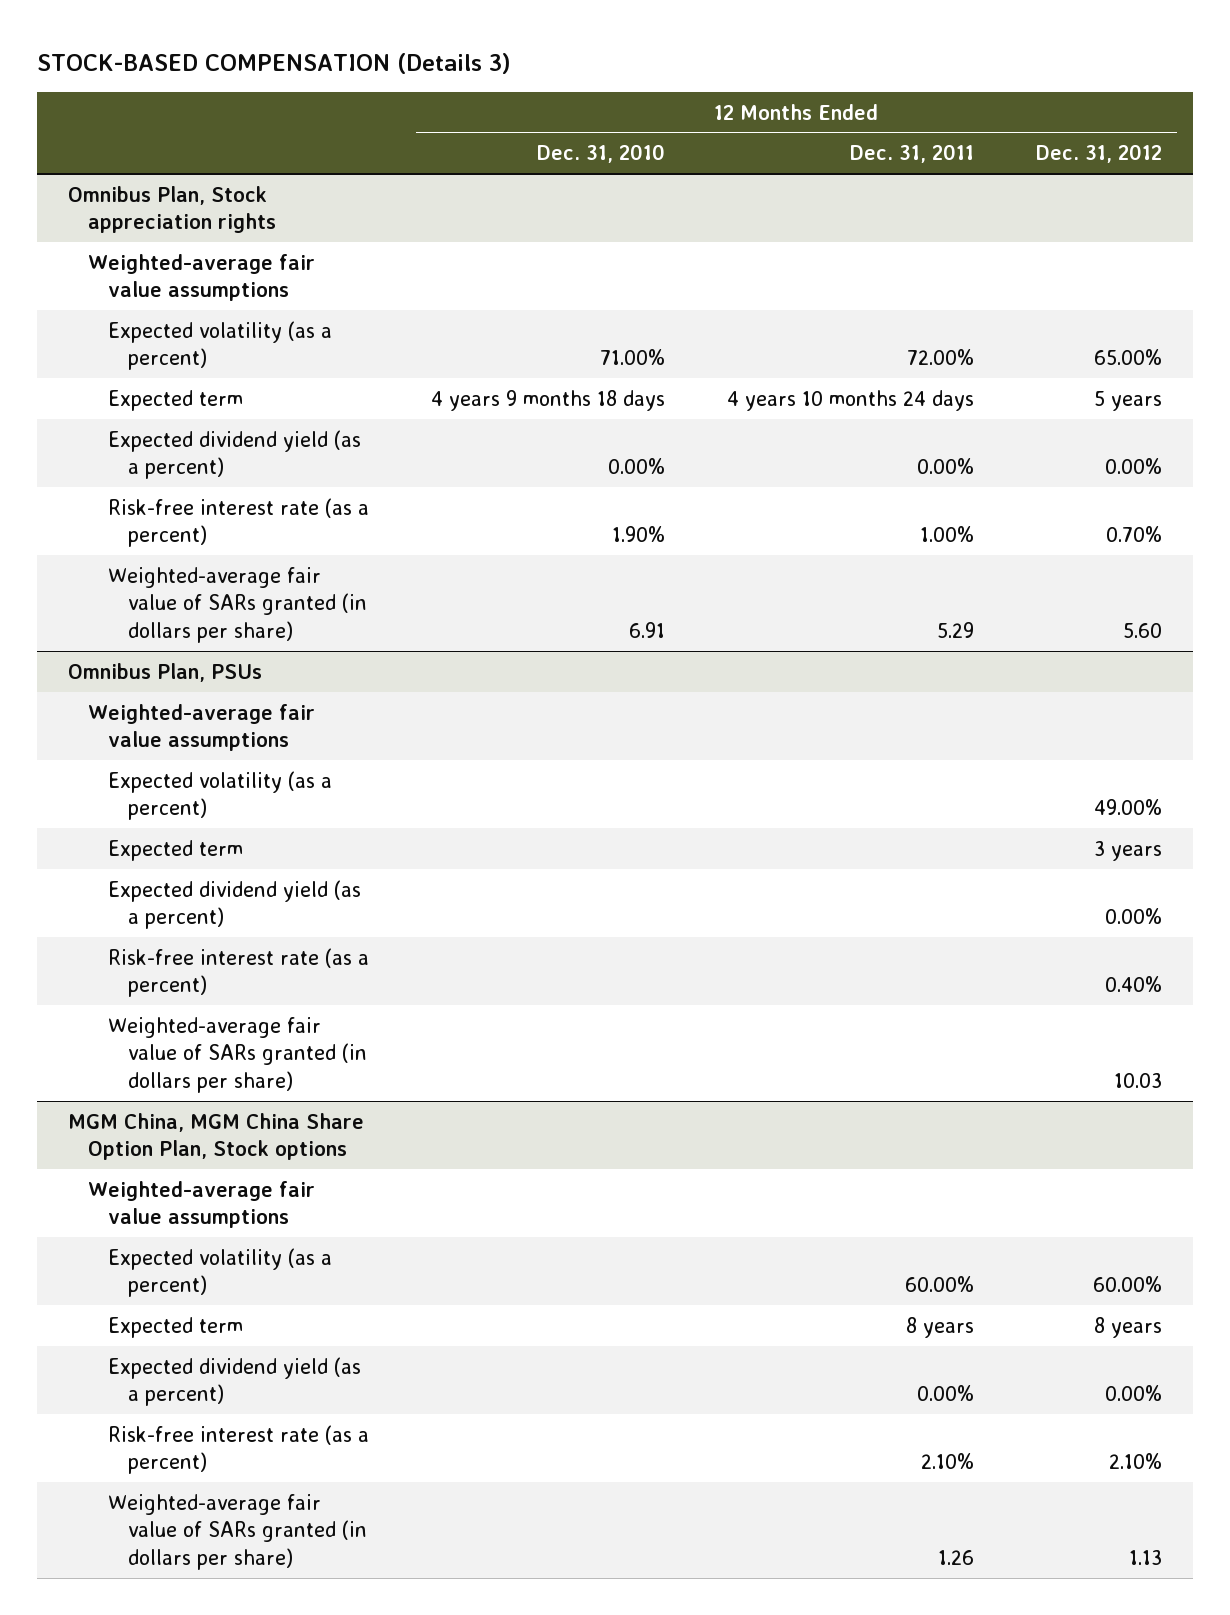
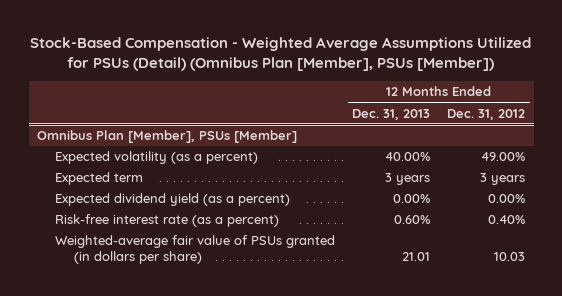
[37,52,512,74] STOCK-BASED COMPENSATION (Details 3) -> [30,37,532,72] Stock-Based Compensation - Weighted Average Assumptions Utilized for PSUs (Detail) (Omnibus Plan [Member], PSUs [Member])
[536,144,665,164] Dec. 31, 2010 -> none
[849,144,974,164] Dec. 31, 2011 -> none
none -> [352,108,431,120] Dec. 31, 2013
[68,185,277,234] Omnibus Plan, Stock appreciation rights -> none
[88,253,316,302] Weighted-average fair value assumptions -> none
[108,320,333,371] Expected volatility (as a percent) -> none
[108,389,244,411] Expected term -> none
[108,429,362,480] Expected dividend yield (as a percent) -> none
[108,497,370,548] Risk-free interest rate (as a percent) -> none
[108,566,368,643] Weighted-average fair value of SARs granted (in dollars per share) -> none
[88,703,316,752] Weighted-average fair value assumptions -> none
[68,662,263,682] Omnibus Plan, PSUs -> [37,130,298,144] Omnibus Plan [Member], PSUs [Member]
[68,1112,365,1161] MGM China, MGM China Share Option Plan, Stock options -> none
[88,1180,316,1229] Weighted-average fair value assumptions -> none
[108,1247,333,1298] Expected volatility (as a percent) -> none
[108,1316,244,1338] Expected term -> none
[108,1356,362,1407] Expected dividend yield (as a percent) -> none
[108,1424,370,1475] Risk-free interest rate (as a percent) -> none
[108,1493,368,1570] Weighted-average fair value of SARs granted (in dollars per share) -> none
[108,1016,368,1093] Weighted-average fair value of SARs granted (in dollars per share) -> [55,235,336,264] Weighted-average fair value of PSUs granted (in dollars per share)

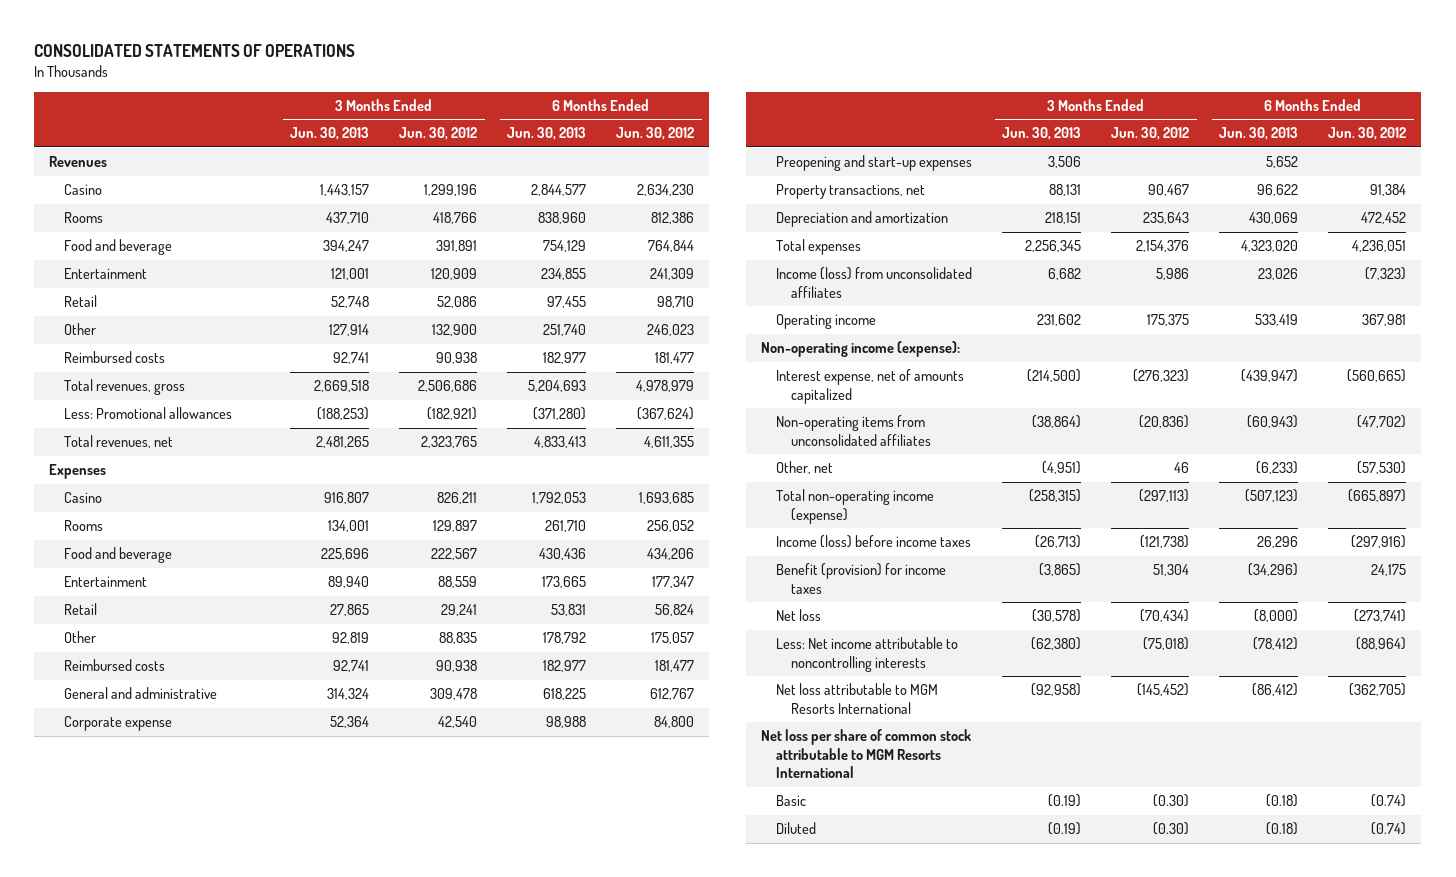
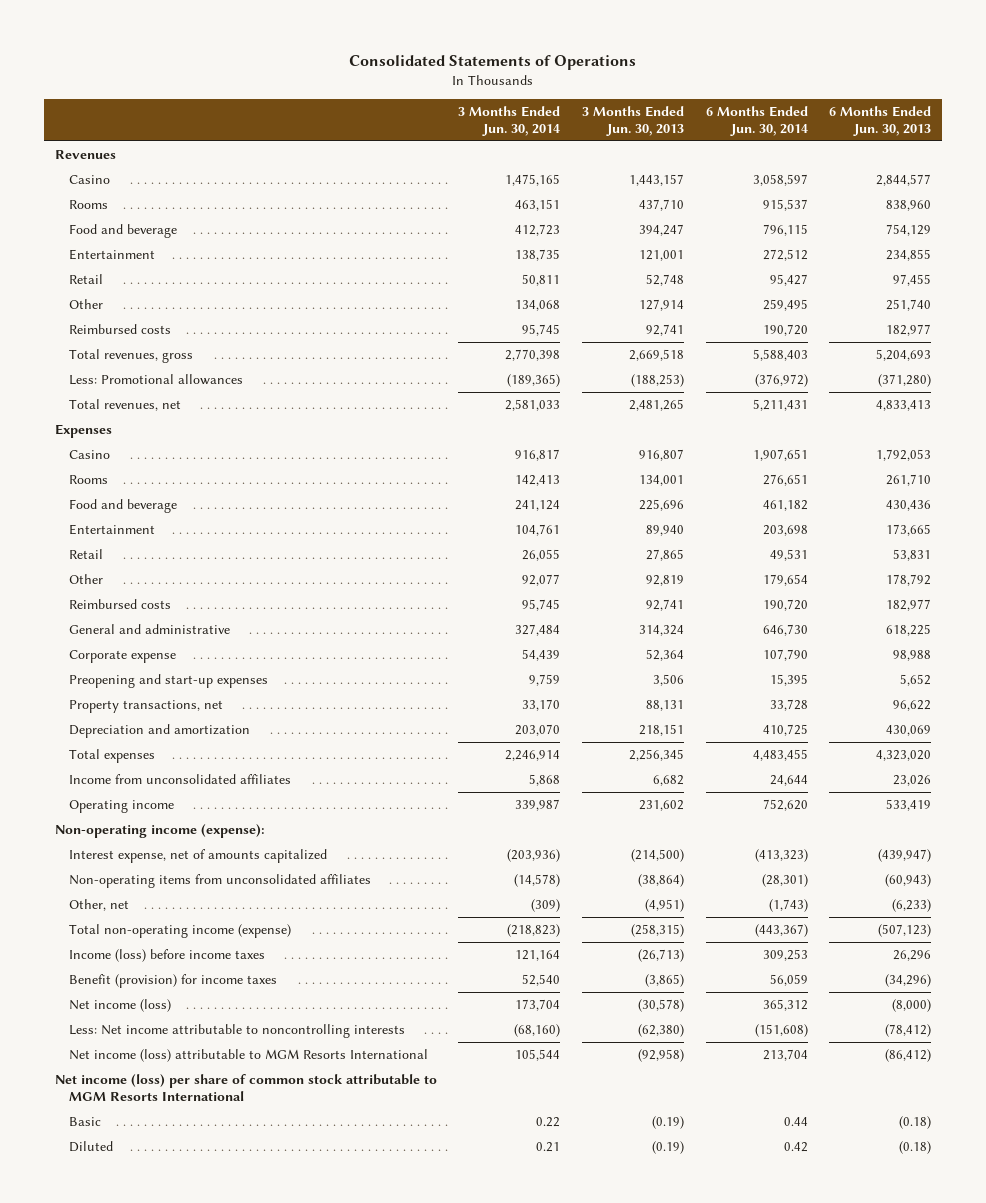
[34,44,356,58] CONSOLIDATED STATEMENTS OF OPERATIONS -> [349,54,637,70] Consolidated Statements of Operations
[399,127,478,141] Jun. 30, 2012 -> none
[616,127,695,141] Jun. 30, 2012 -> none
none -> [458,105,561,136] 3 Months Ended Jun. 30, 2014
none -> [705,105,808,136] 6 Months Ended Jun. 30, 2014
[776,267,973,298] Income (loss) from unconsolidated affiliates -> [68,774,291,785] Income from unconsolidated affiliates
[776,609,822,622] Net loss -> [68,999,171,1013] Net income (loss)
[776,683,939,714] Net loss attributable to MGM Resorts International -> [68,1049,428,1063] Net income (loss) attributable to MGM Resorts International
[761,729,972,779] Net loss per share of common stock attributable to MGM Resorts International -> [54,1074,437,1102] Net income (loss) per share of common stock attributable to MGM Resorts International

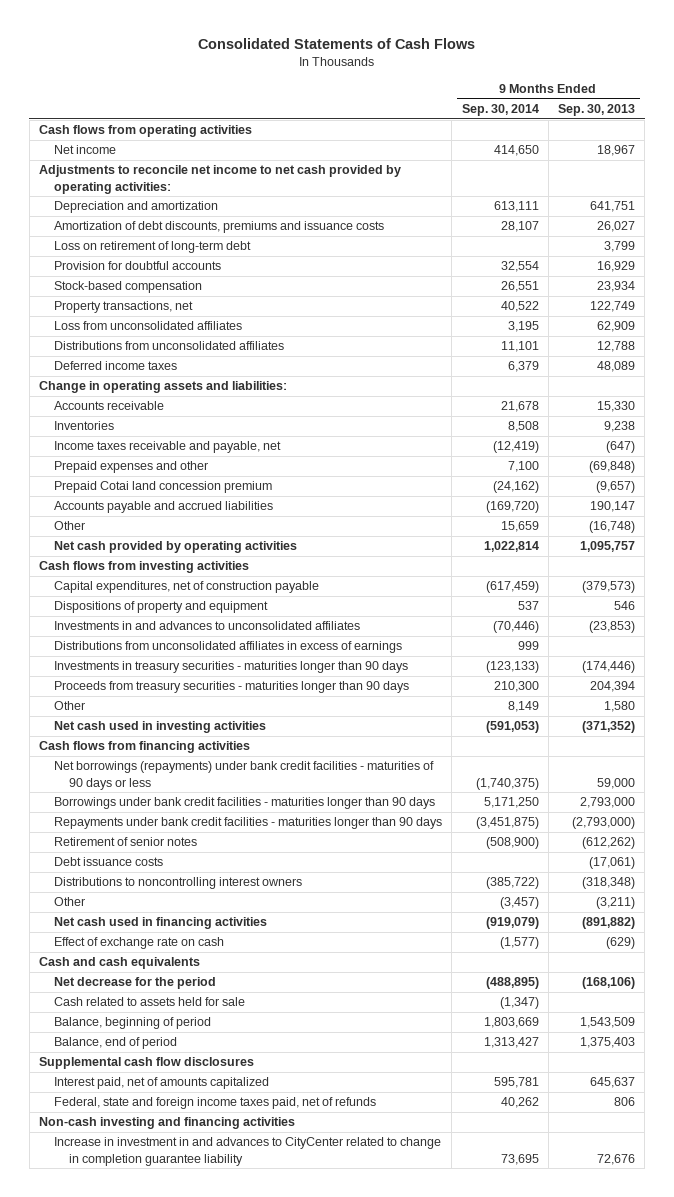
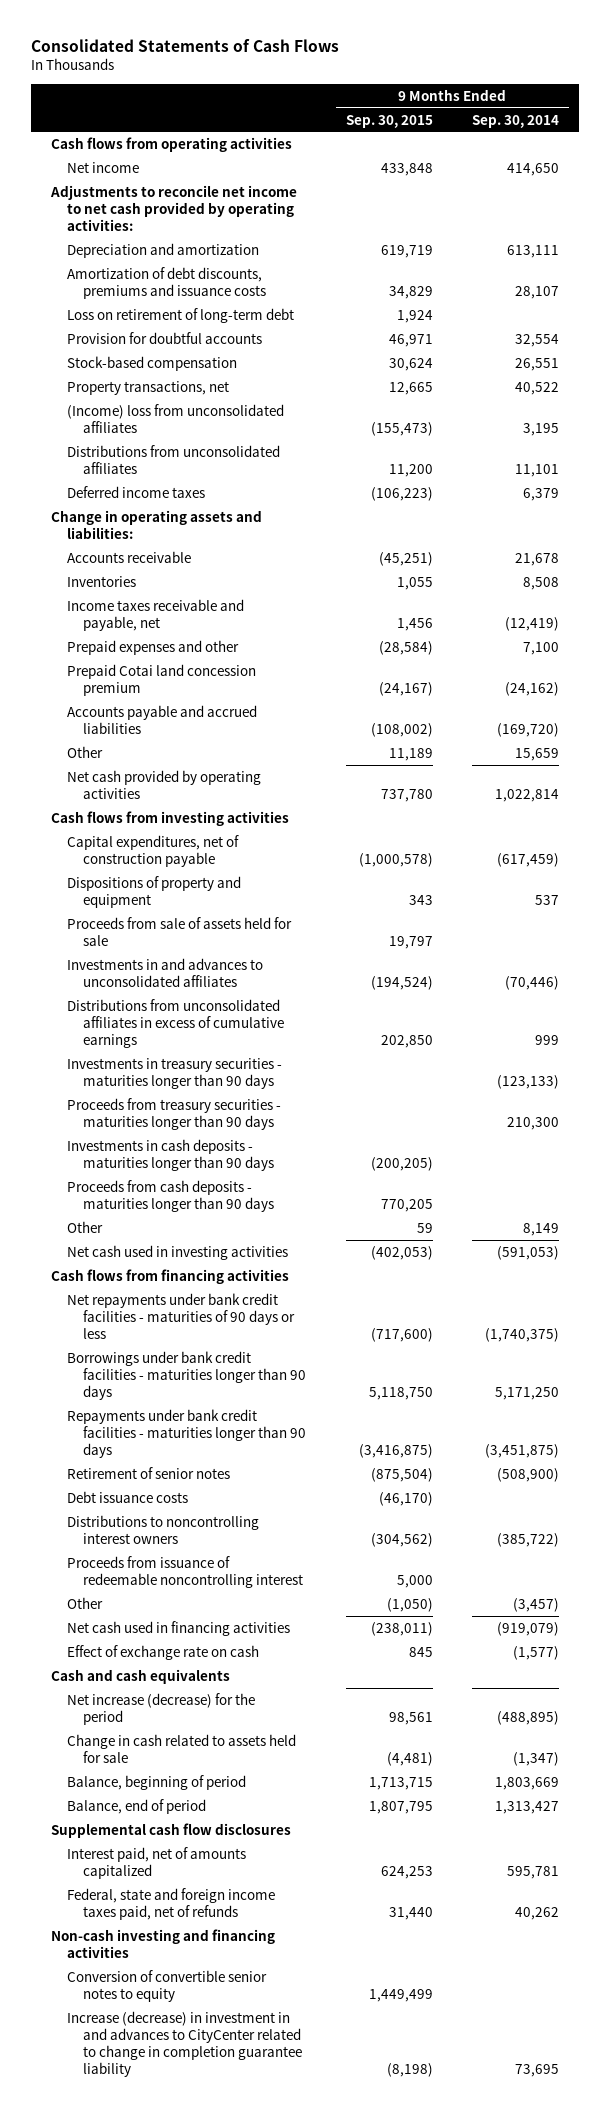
[557,104,635,117] Sep. 30, 2013 -> none
none -> [345,114,433,128] Sep. 30, 2015
[54,321,243,331] Loss from unconsolidated affiliates -> [67,403,285,433] (Income) loss from unconsolidated affiliates
none -> [67,916,293,946] Proceeds from sale of assets held for sale
[54,641,403,654] Distributions from unconsolidated affiliates in excess of earnings -> [67,998,285,1049] Distributions from unconsolidated affiliates in excess of cumulative earnings
none -> [67,1138,275,1171] Investments in cash deposits - maturities longer than 90 days
none -> [67,1179,275,1212] Proceeds from cash deposits - maturities longer than 90 days
[54,761,435,790] Net borrowings (repayments) under bank credit facilities - maturities of 90 days or less -> [67,1292,296,1340] Net repayments under bank credit facilities - maturities of 90 days or less
none -> [67,1555,304,1588] Proceeds from issuance of redeemable noncontrolling interest
[54,977,217,990] Net decrease for the period -> [67,1692,256,1725] Net increase (decrease) for the period
[54,997,246,1007] Cash related to assets held for sale -> [67,1733,297,1763] Change in cash related to assets held for sale
none -> [67,1969,268,2002] Conversion of convertible senior notes to equity
[54,1137,442,1166] Increase in investment in and advances to CityCenter related to change in completion guarantee liability -> [67,2010,303,2078] Increase (decrease) in investment in and advances to CityCenter related to change in completion guarantee liability

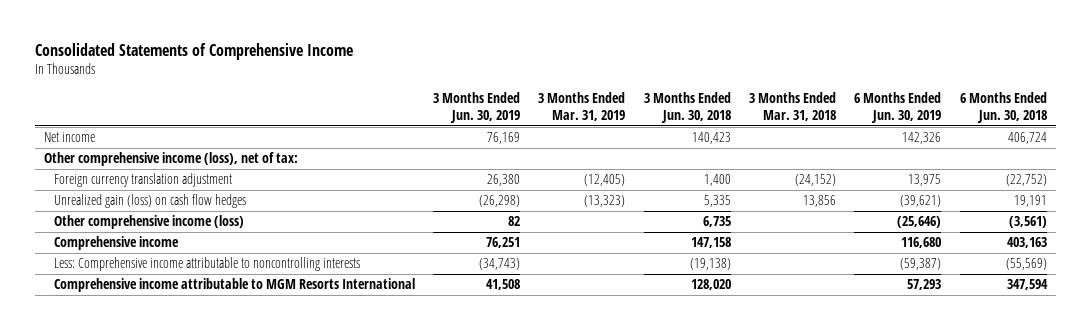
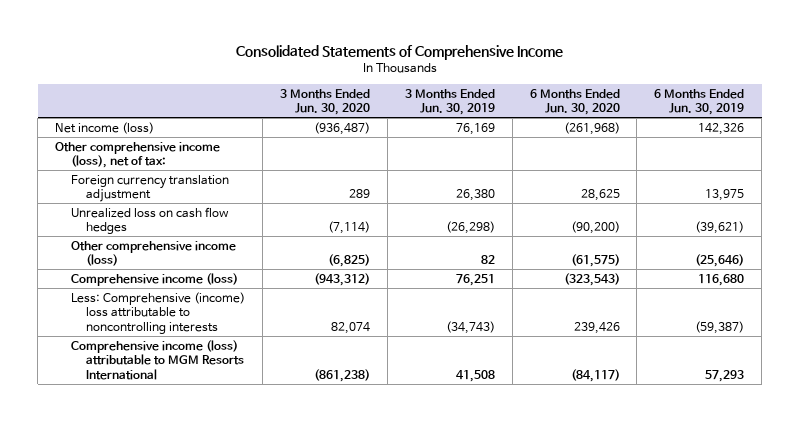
[538,91,626,122] 3 Months Ended Mar. 31, 2019 -> none
[643,91,731,124] 3 Months Ended Jun. 30, 2018 -> none
[749,91,837,122] 3 Months Ended Mar. 31, 2018 -> none
[959,91,1047,124] 6 Months Ended Jun. 30, 2018 -> none
none -> [279,88,370,116] 3 Months Ended Jun. 30, 2020
none -> [529,88,620,116] 6 Months Ended Jun. 30, 2020
[43,132,95,143] Net income -> [55,121,155,134] Net income (loss)
[53,194,246,209] Unrealized gain (loss) on cash flow hedges -> [70,206,229,235] Unrealized loss on cash flow hedges
[53,236,179,251] Comprehensive income -> [70,272,238,286] Comprehensive income (loss)
[53,257,360,272] Less: Comprehensive income attributable to noncontrolling interests -> [70,291,245,334] Less: Comprehensive (income) loss attributable to noncontrolling interests
[53,278,415,293] Comprehensive income attributable to MGM Resorts International -> [70,339,245,380] Comprehensive income (loss) attributable to MGM Resorts International

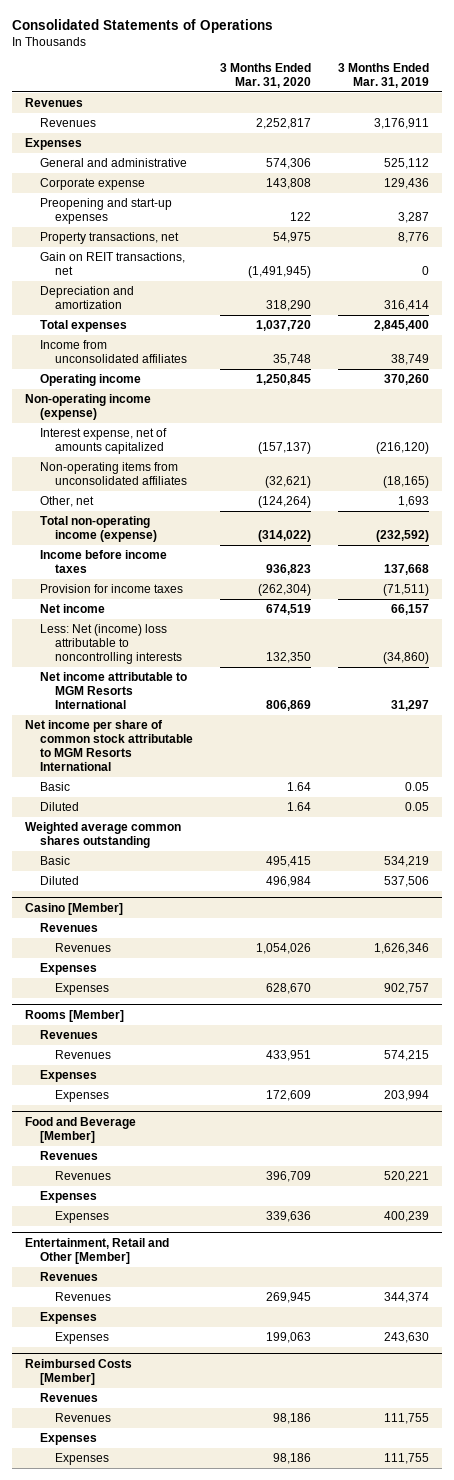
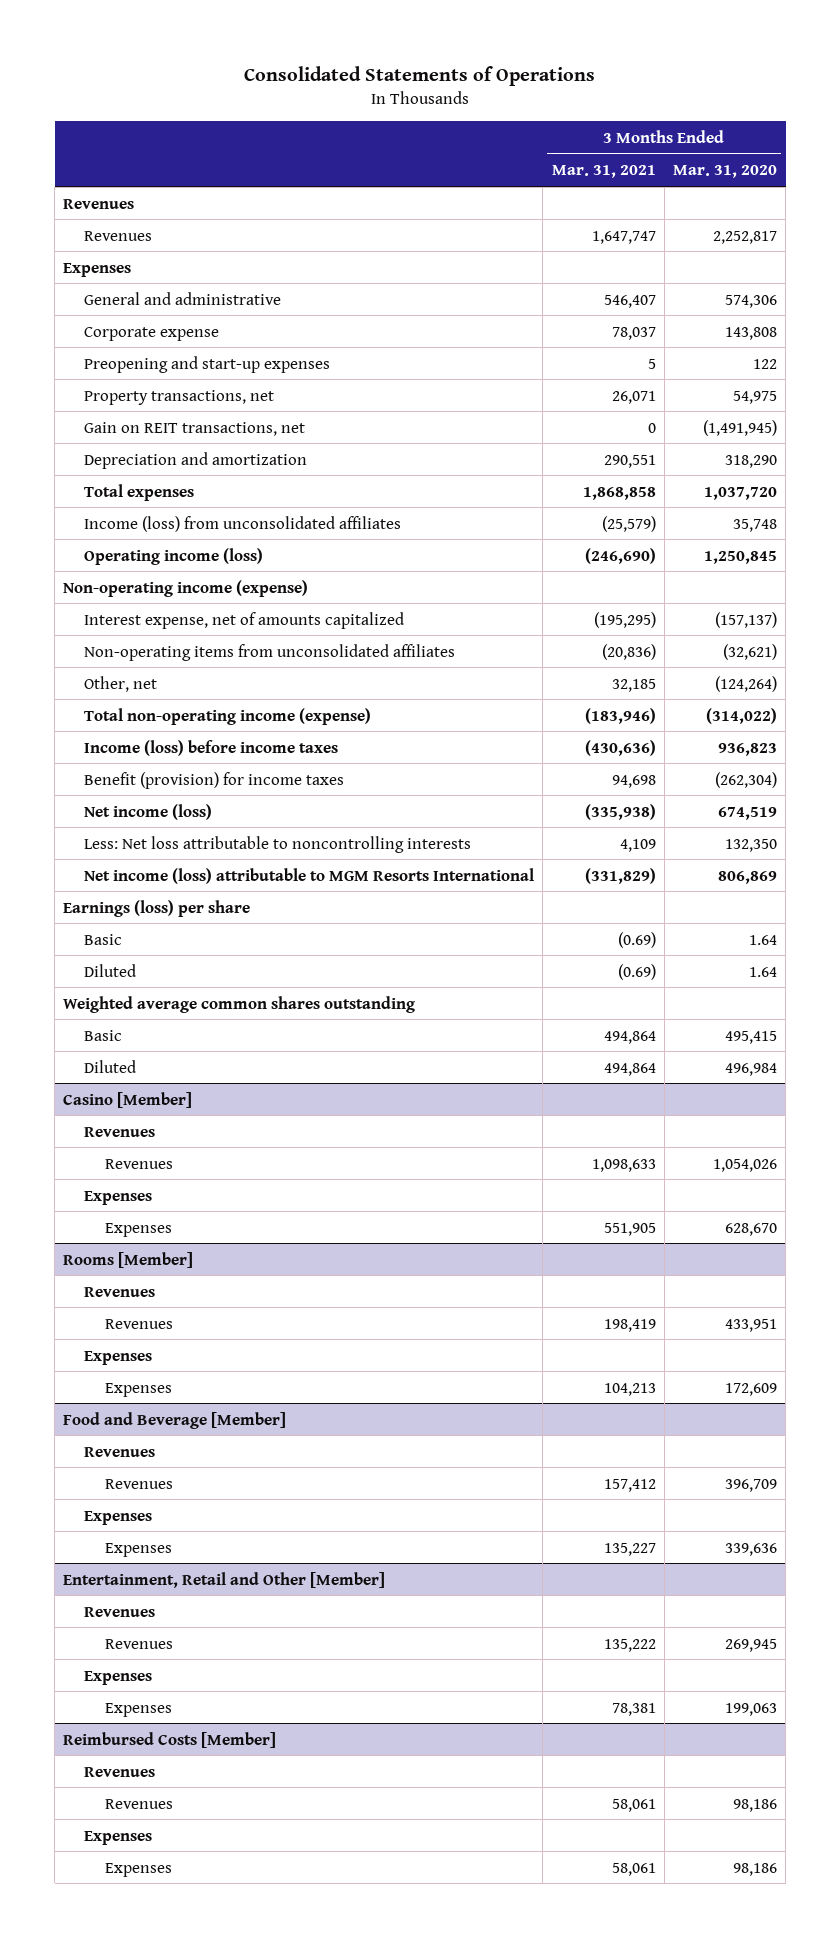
[337,62,429,88] 3 Months Ended Mar. 31, 2019 -> none
none -> [551,165,656,179] Mar. 31, 2021
[40,339,187,363] Income from unconsolidated affiliates -> [84,515,402,532] Income (loss) from unconsolidated affiliates
[40,373,142,386] Operating income -> [84,547,264,565] Operating income (loss)
[40,549,168,573] Income before income taxes -> [84,739,339,756] Income (loss) before income taxes
[40,583,184,593] Provision for income taxes -> [84,771,345,789] Benefit (provision) for income taxes
[40,603,106,613] Net income -> [84,803,213,820] Net income (loss)
[40,623,182,664] Less: Net (income) loss attributable to noncontrolling interests -> [84,835,472,853] Less: Net loss attributable to noncontrolling interests
[40,671,188,709] Net income attributable to MGM Resorts International -> [84,867,535,884] Net income (loss) attributable to MGM Resorts International
[25,719,194,771] Net income per share of common stock attributable to MGM Resorts International -> [63,899,251,917] Earnings (loss) per share

